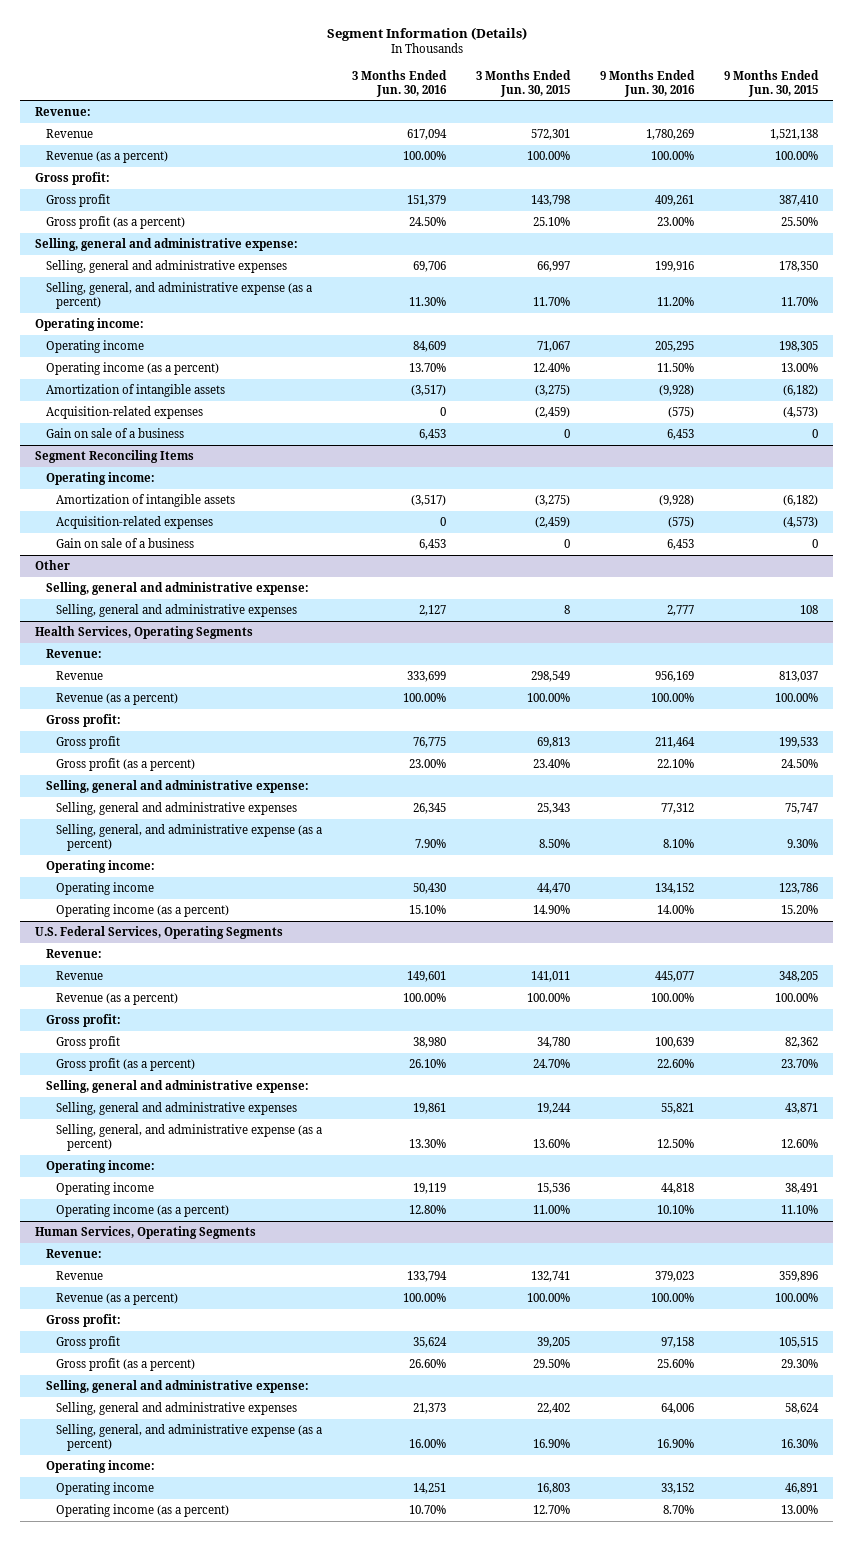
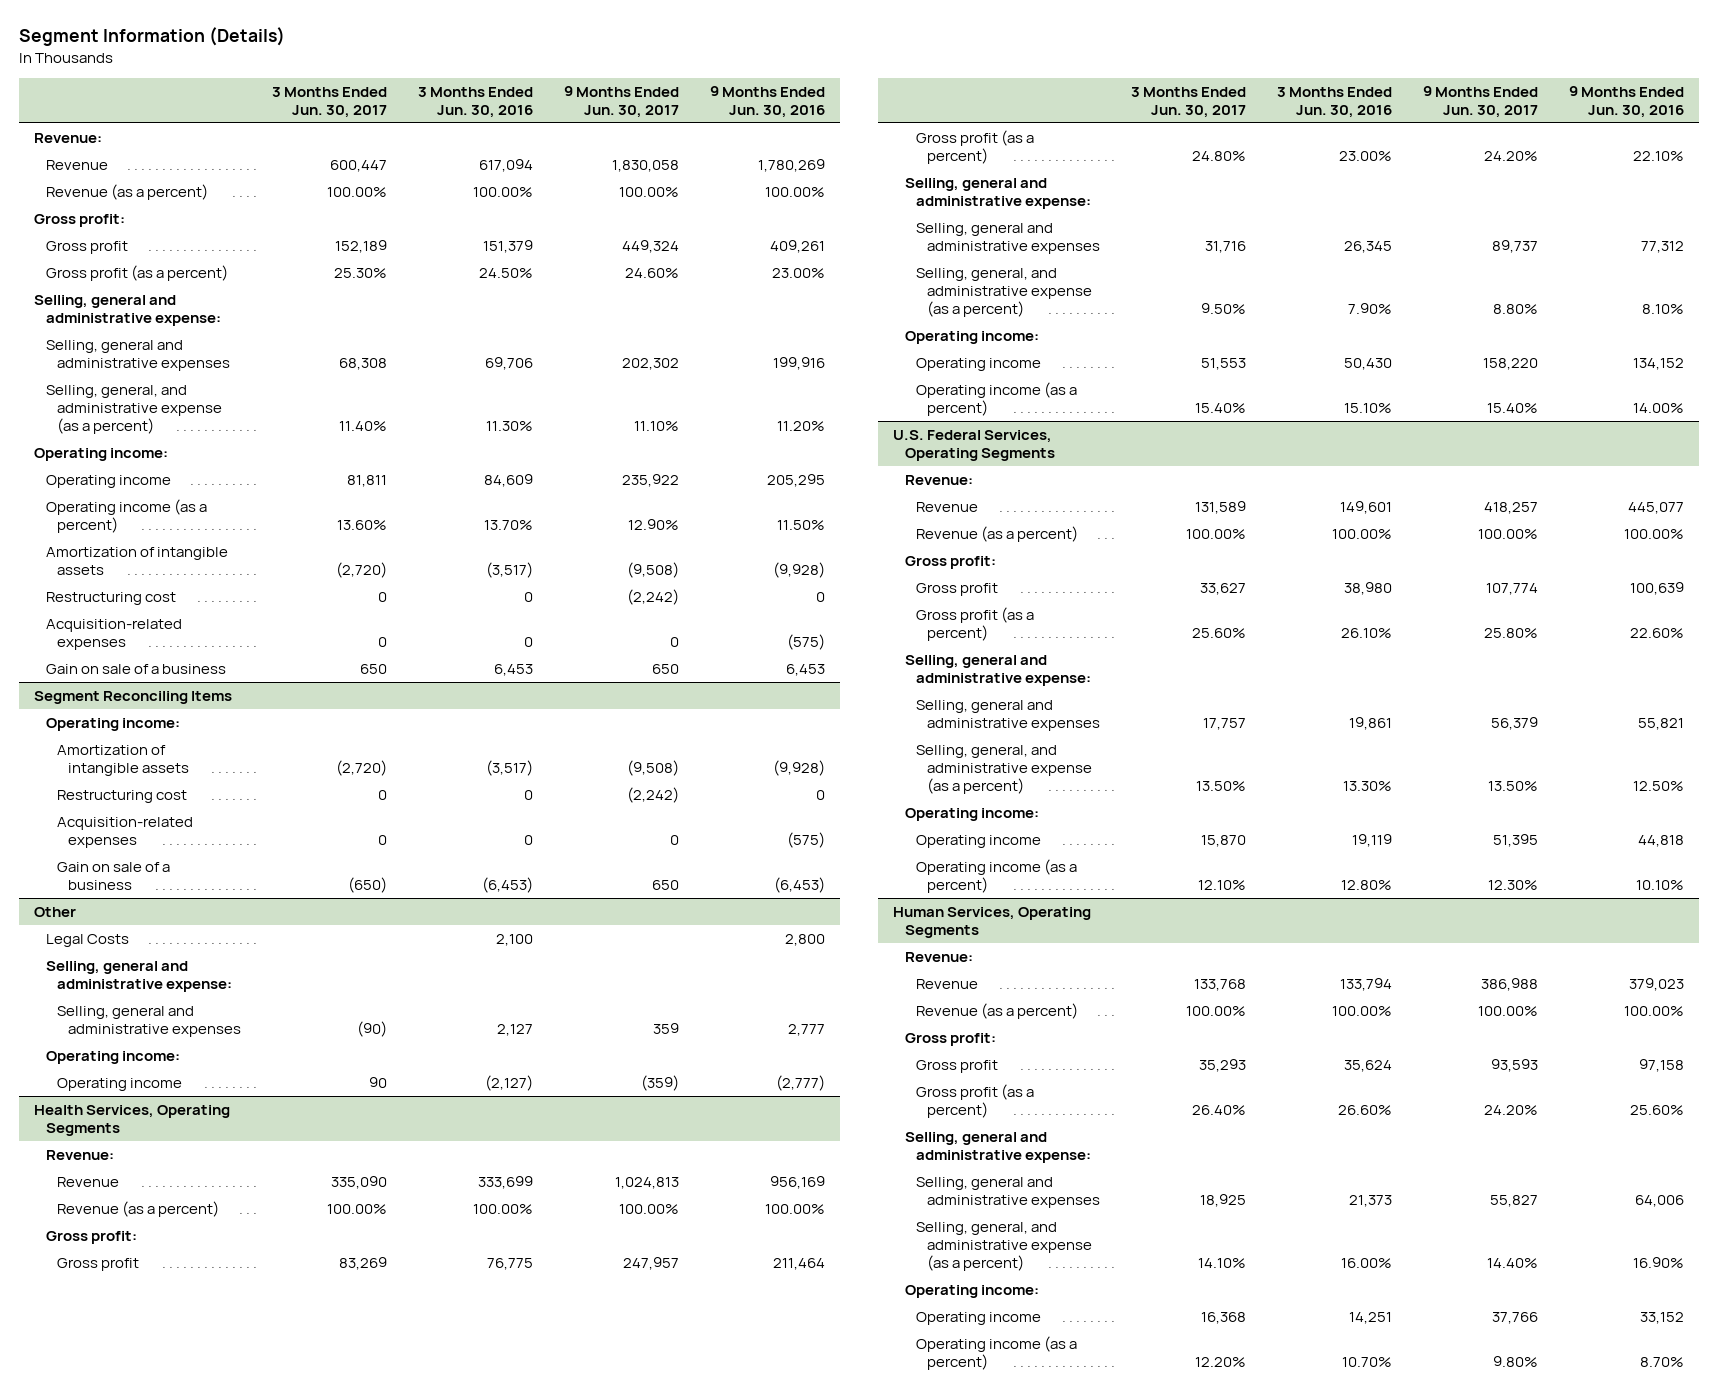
[476,69,572,97] 3 Months Ended Jun. 30, 2015 -> none
[724,69,820,97] 9 Months Ended Jun. 30, 2015 -> none
none -> [271,87,387,118] 3 Months Ended Jun. 30, 2017
none -> [563,86,679,118] 9 Months Ended Jun. 30, 2017
none -> [45,592,176,606] Restructuring cost
none -> [56,790,187,804] Restructuring cost
[419,538,447,550] 6,453 -> [481,876,533,893] (6,453)
[667,538,695,550] 6,453 -> [773,876,825,893] (6,453)
none -> [45,934,129,948] Legal Costs
none -> [45,1051,180,1065] Operating income:
none -> [56,1078,182,1092] Operating income

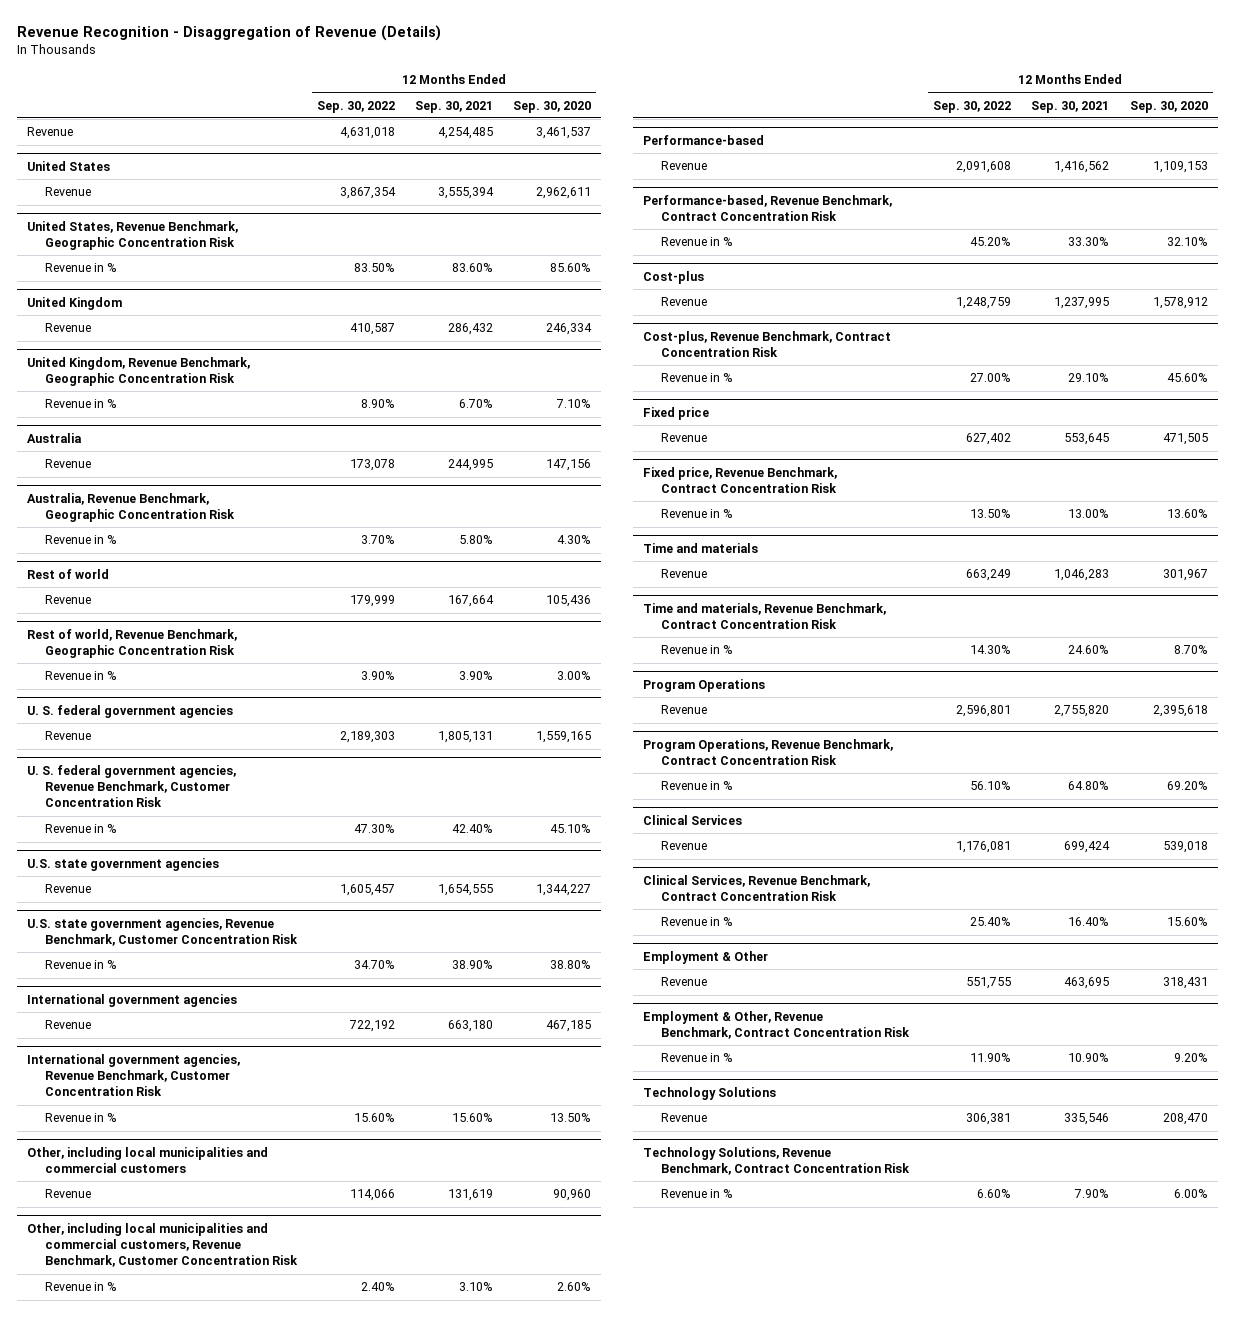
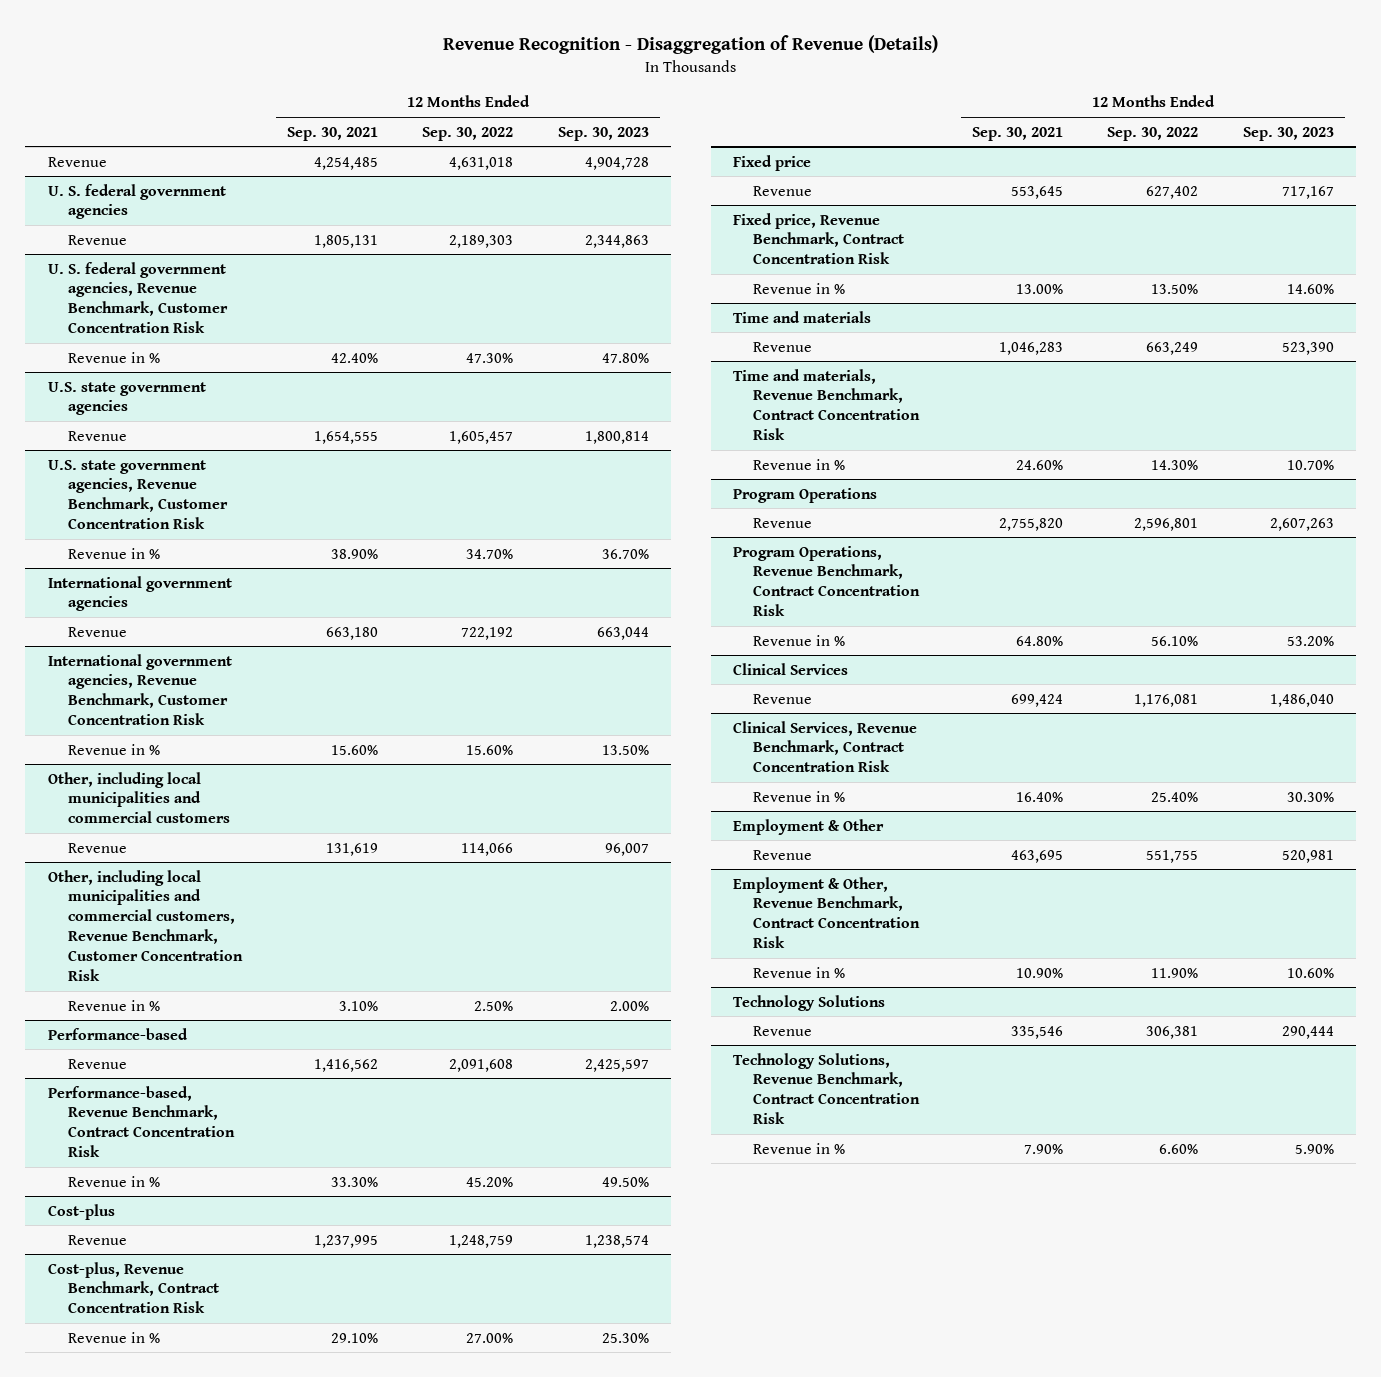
[513,100,592,113] Sep. 30, 2020 -> none
none -> [557,126,649,141] Sep. 30, 2023
[27,160,111,171] United States -> none
[44,187,91,197] Revenue -> none
[27,220,239,251] United States, Revenue Benchmark, Geographic Concentration Risk -> none
[44,263,117,273] Revenue in % -> none
[27,296,123,310] United Kingdom -> none
[44,323,91,333] Revenue -> none
[27,356,251,387] United Kingdom, Revenue Benchmark, Geographic Concentration Risk -> none
[44,399,117,409] Revenue in % -> none
[27,432,83,443] Australia -> none
[44,459,91,469] Revenue -> none
[27,492,235,523] Australia, Revenue Benchmark, Geographic Concentration Risk -> none
[44,535,117,545] Revenue in % -> none
[27,568,110,579] Rest of world -> none
[44,595,91,605] Revenue -> none
[27,628,238,659] Rest of world, Revenue Benchmark, Geographic Concentration Risk -> none
[44,671,117,681] Revenue in % -> none
[360,1282,395,1292] 2.40% -> [474,1000,514,1011] 2.50%

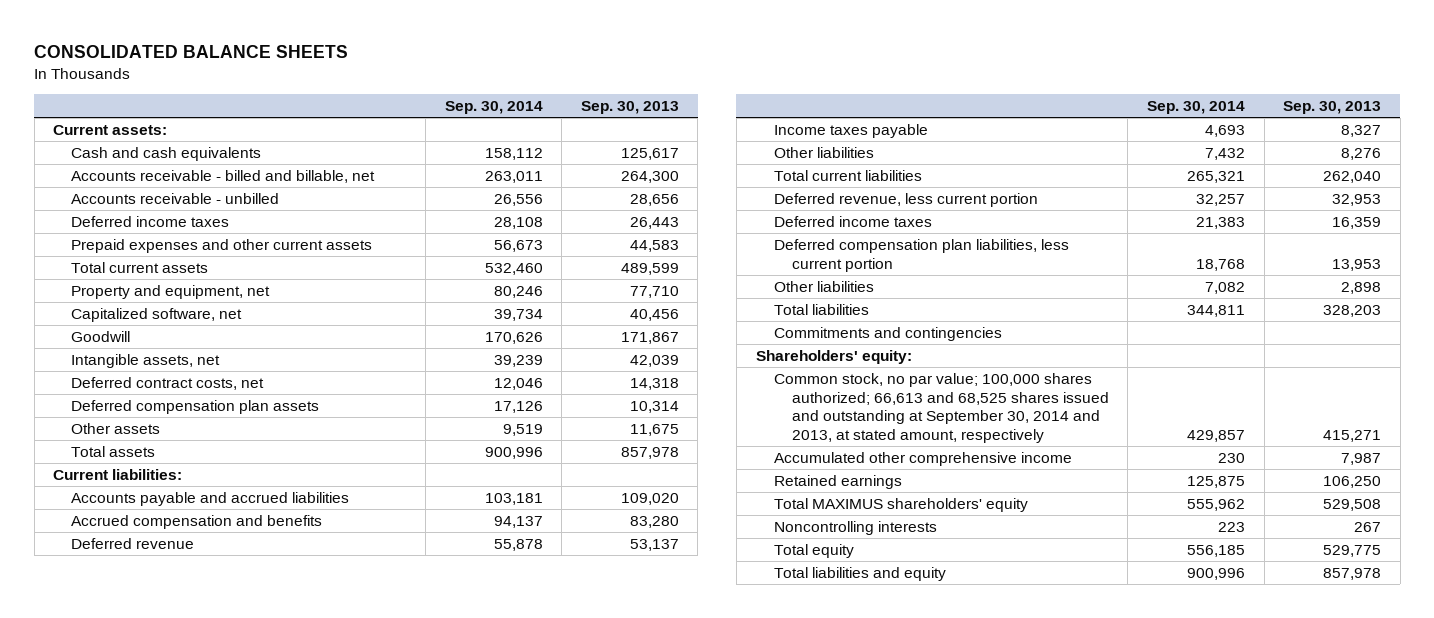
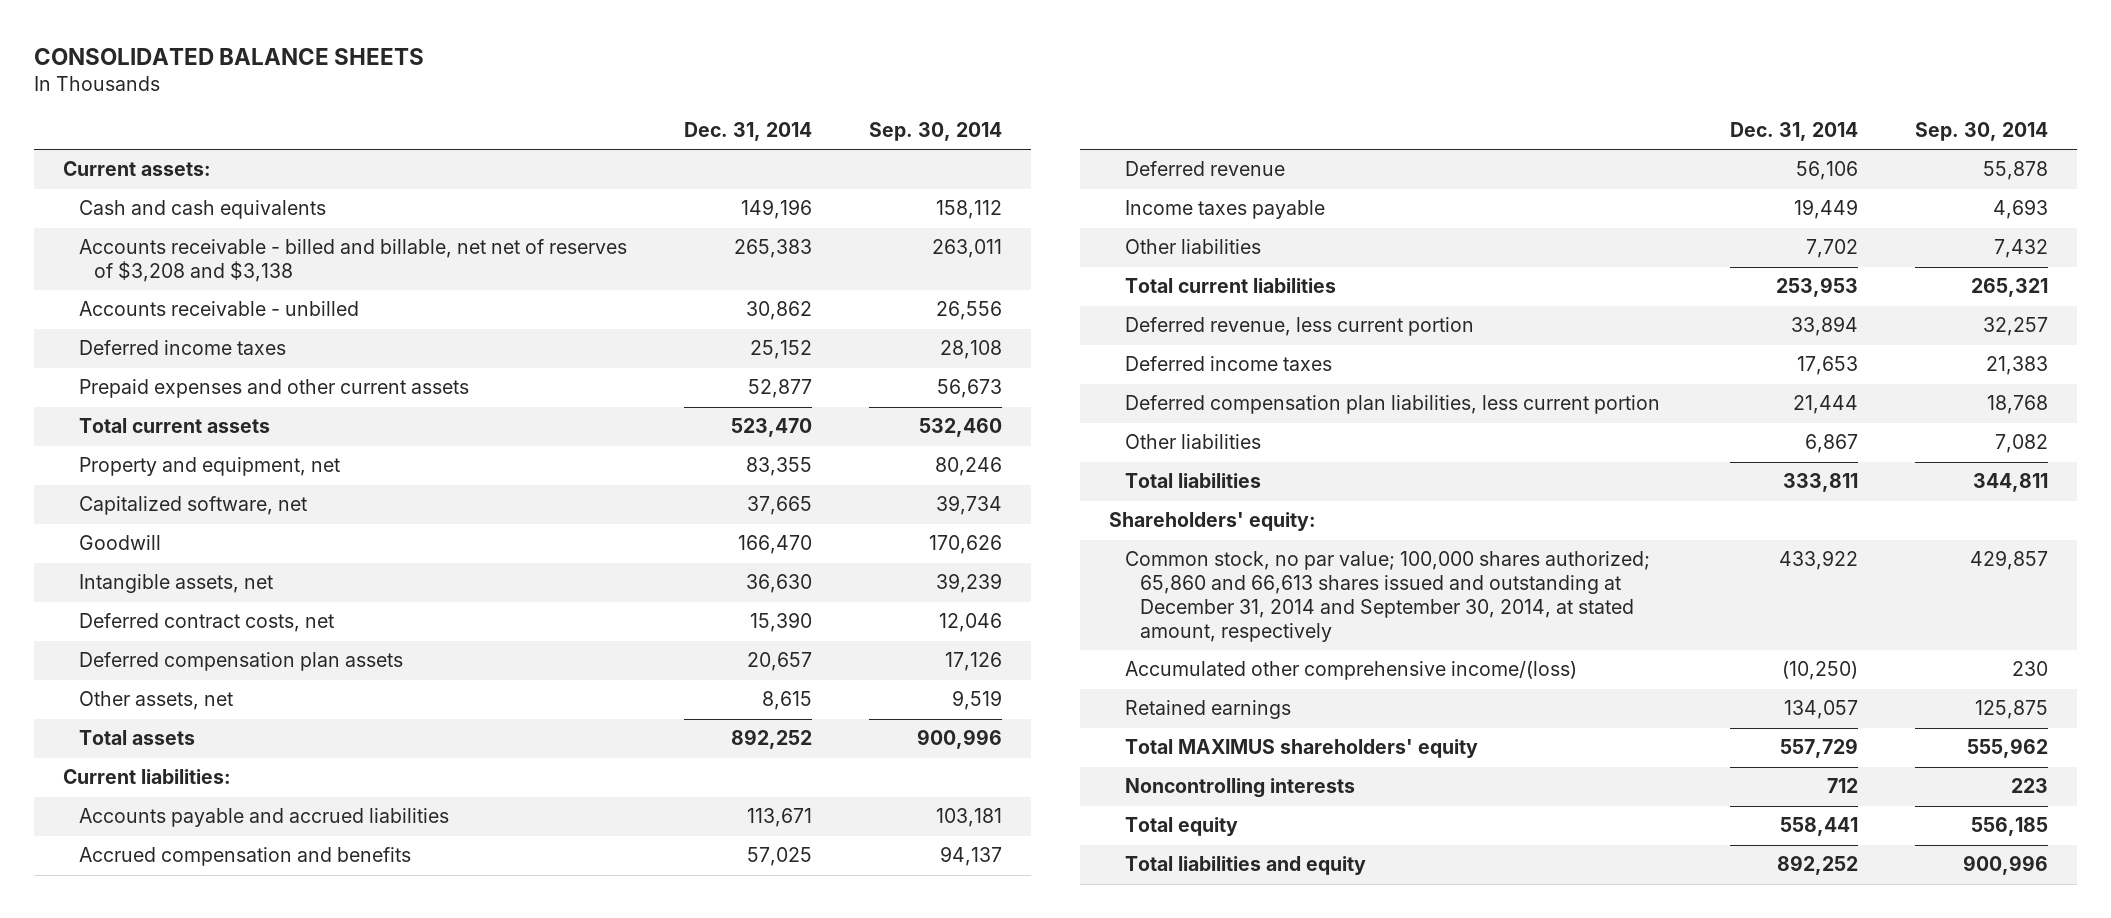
[580,101,679,115] Sep. 30, 2013 -> none
none -> [684,122,813,142] Dec. 31, 2014
[71,169,376,183] Accounts receivable - billed and billable, net -> [78,239,627,283] Accounts receivable - billed and billable, net net of reserves of $3,208 and $3,138
[71,422,161,434] Other assets -> [78,691,233,711] Other assets, net
[773,326,1002,341] Commitments and contingencies -> none
[773,372,1109,444] Common stock, no par value; 100,000 shares authorized; 66,613 and 68,525 shares issued and outstanding at September 30, 2014 and 2013, at stated amount, respectively -> [1124,551,1650,642] Common stock, no par value; 100,000 shares authorized; 65,860 and 66,613 shares issued and outstanding at December 31, 2014 and September 30, 2014, at stated amount, respectively
[773,451,1072,466] Accumulated other comprehensive income -> [1124,661,1577,681] Accumulated other comprehensive income/(loss)

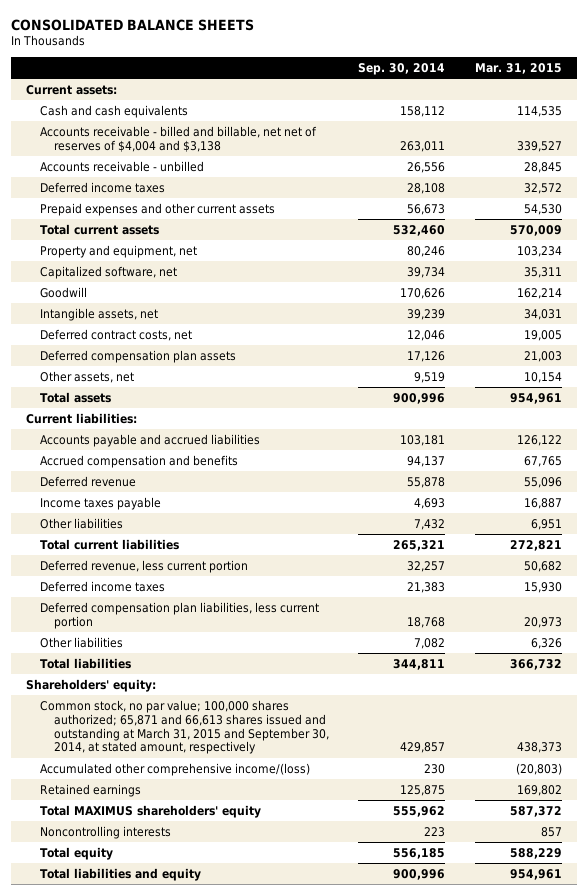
[684,122,813,142] Dec. 31, 2014 -> none
none -> [474,62,562,74] Mar. 31, 2015
[78,239,627,283] Accounts receivable - billed and billable, net net of reserves of $3,208 and $3,138 -> [39,125,317,152] Accounts receivable - billed and billable, net net of reserves of $4,004 and $3,138
[1124,551,1650,642] Common stock, no par value; 100,000 shares authorized; 65,860 and 66,613 shares issued and outstanding at December 31, 2014 and September 30, 2014, at stated amount, respectively -> [39,699,329,755] Common stock, no par value; 100,000 shares authorized; 65,871 and 66,613 shares issued and outstanding at March 31, 2015 and September 30, 2014, at stated amount, respectively

